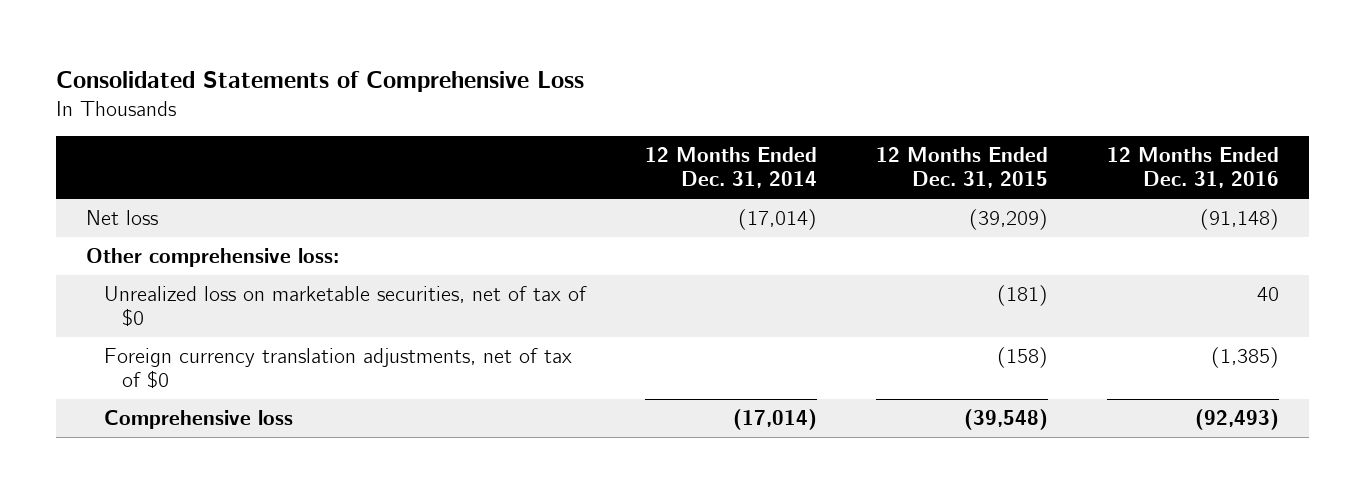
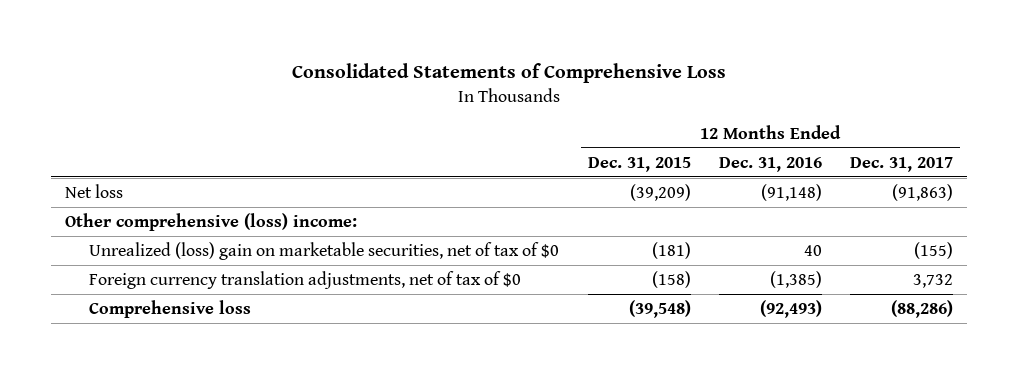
[645,147,818,189] 12 Months Ended Dec. 31, 2014 -> none
none -> [850,156,954,172] Dec. 31, 2017
[85,247,339,267] Other comprehensive loss: -> [65,212,358,231] Other comprehensive (loss) income:
[103,285,587,328] Unrealized loss on marketable securities, net of tax of $0 -> [89,241,560,260] Unrealized (loss) gain on marketable securities, net of tax of $0

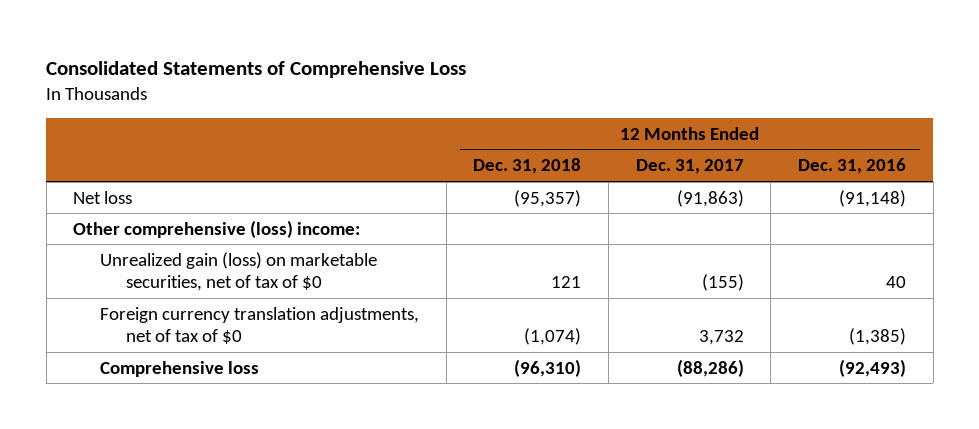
[587,156,691,172] Dec. 31, 2015 -> none
none -> [473,158,582,175] Dec. 31, 2018
[89,241,560,260] Unrealized (loss) gain on marketable securities, net of tax of $0 -> [99,251,377,292] Unrealized gain (loss) on marketable securities, net of tax of $0

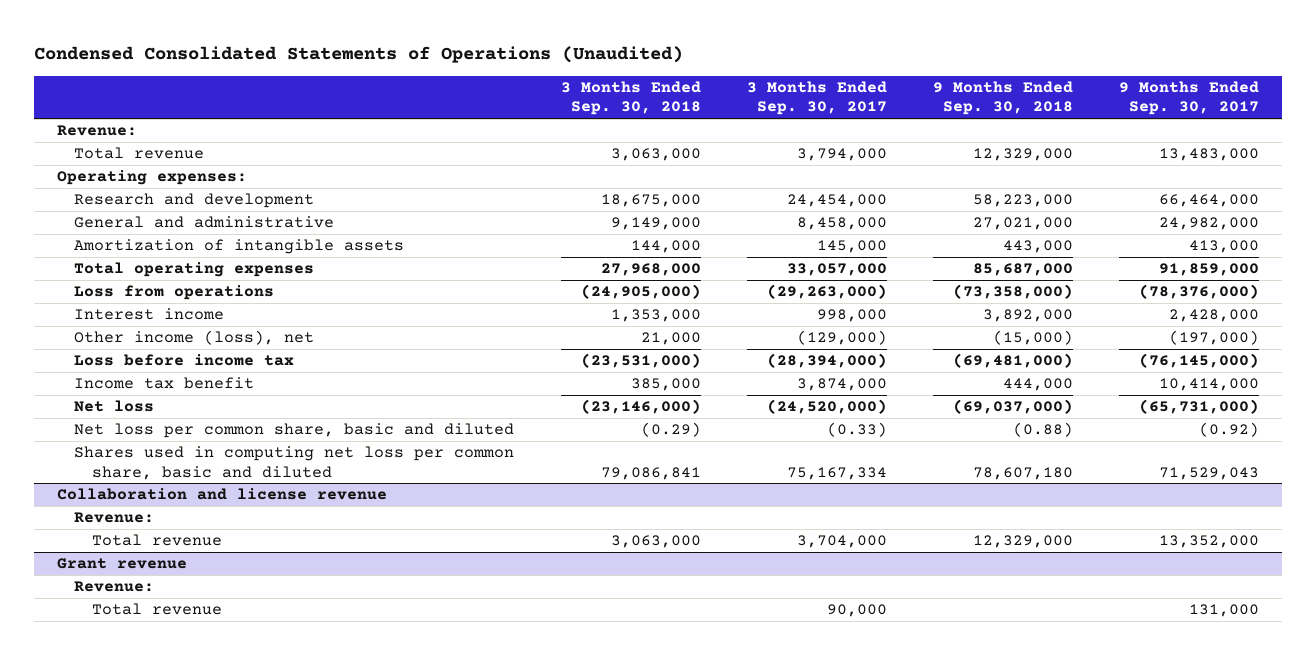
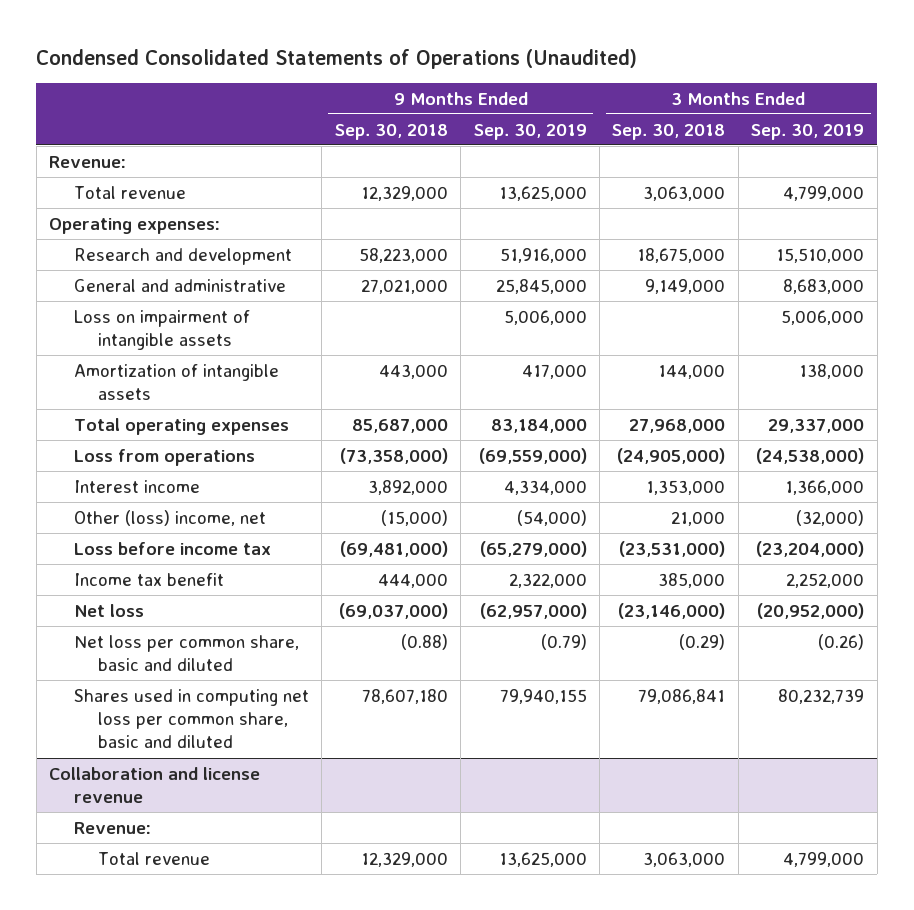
[746,81,887,116] 3 Months Ended Sep. 30, 2017 -> none
[1119,81,1260,116] 9 Months Ended Sep. 30, 2017 -> none
none -> [473,123,587,140] Sep. 30, 2019
none -> [751,123,865,140] Sep. 30, 2019
none -> [73,309,250,350] Loss on impairment of intangible assets
[74,330,315,346] Other income (loss), net -> [73,509,266,526] Other (loss) income, net
[57,558,188,570] Grant revenue -> none
[74,581,155,593] Revenue: -> none
[91,603,222,616] Total revenue -> none

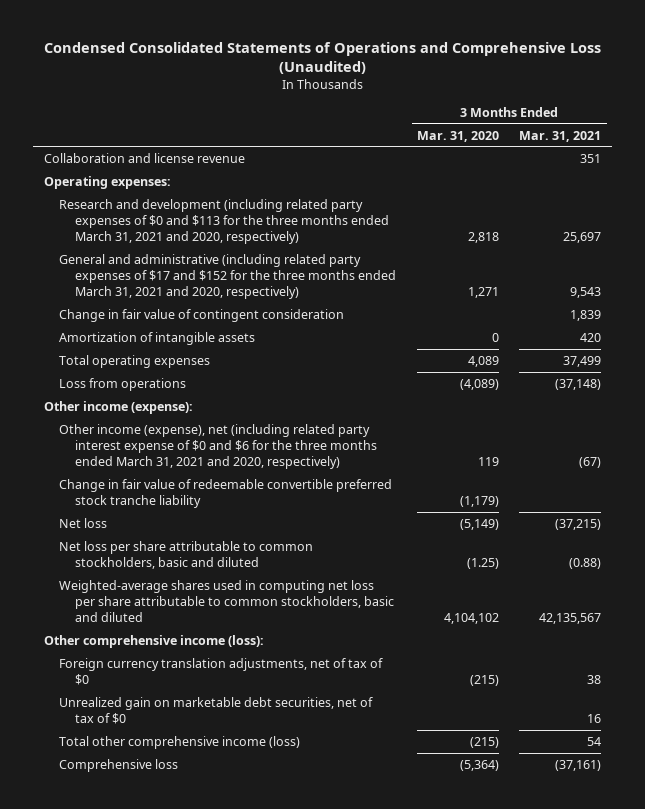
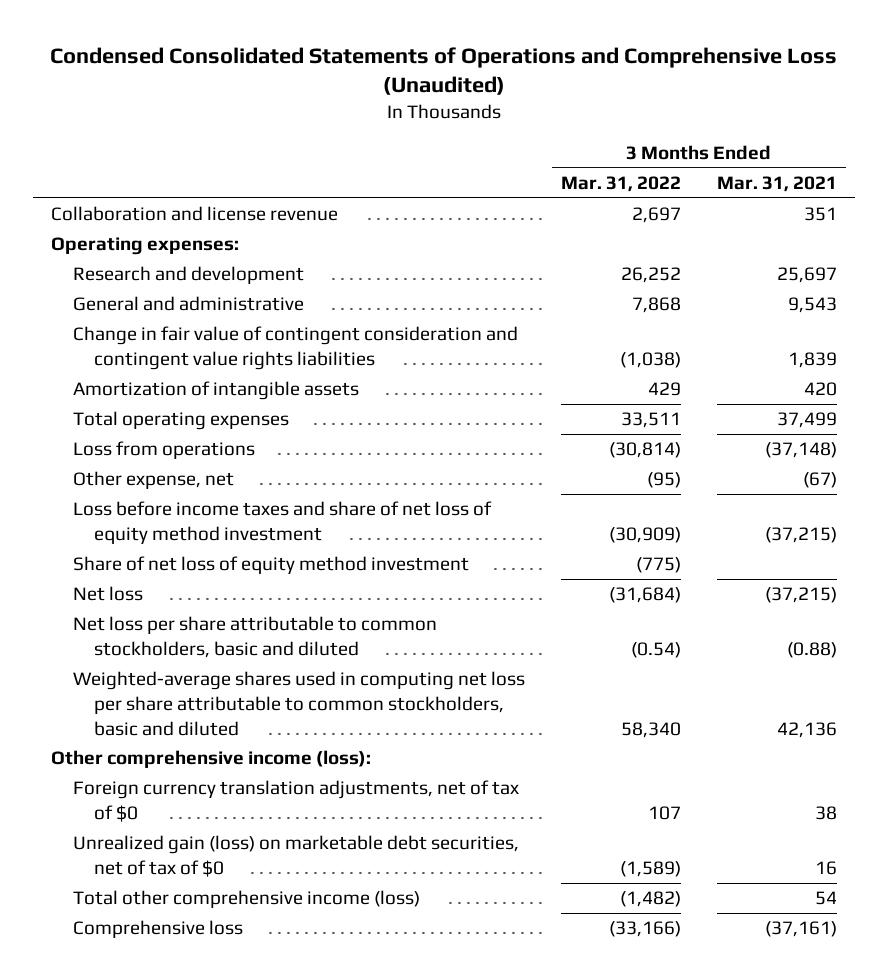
[416,130,499,142] Mar. 31, 2020 -> none
none -> [560,175,681,192] Mar. 31, 2022
[59,198,389,244] Research and development (including related party expenses of $0 and $113 for the three months ended March 31, 2021 and 2020, respectively) -> [72,266,304,285] Research and development
[59,253,396,299] General and administrative (including related party expenses of $17 and $152 for the three months ended March 31, 2021 and 2020, respectively) -> [72,296,304,312] General and administrative
[59,308,345,322] Change in fair value of contingent consideration -> [72,326,518,370] Change in fair value of contingent consideration and contingent value rights liabilities
[43,400,193,414] Other income (expense): -> none
[59,478,393,508] Change in fair value of redeemable convertible preferred stock tranche liability -> none
[59,423,377,469] Other income (expense), net (including related party interest expense of $0 and $6 for the three months ended March 31, 2021 and 2020, respectively) -> [72,471,234,490] Other expense, net
none -> [72,501,492,544] Loss before income taxes and share of net loss of equity method investment
none -> [72,556,469,575] Share of net loss of equity method investment
[539,612,602,624] 42,135,567 -> [776,721,837,738] 42,136
[59,696,374,724] Unrealized gain on marketable debt securities, net of tax of $0 -> [72,835,519,877] Unrealized gain (loss) on marketable debt securities, net of tax of $0

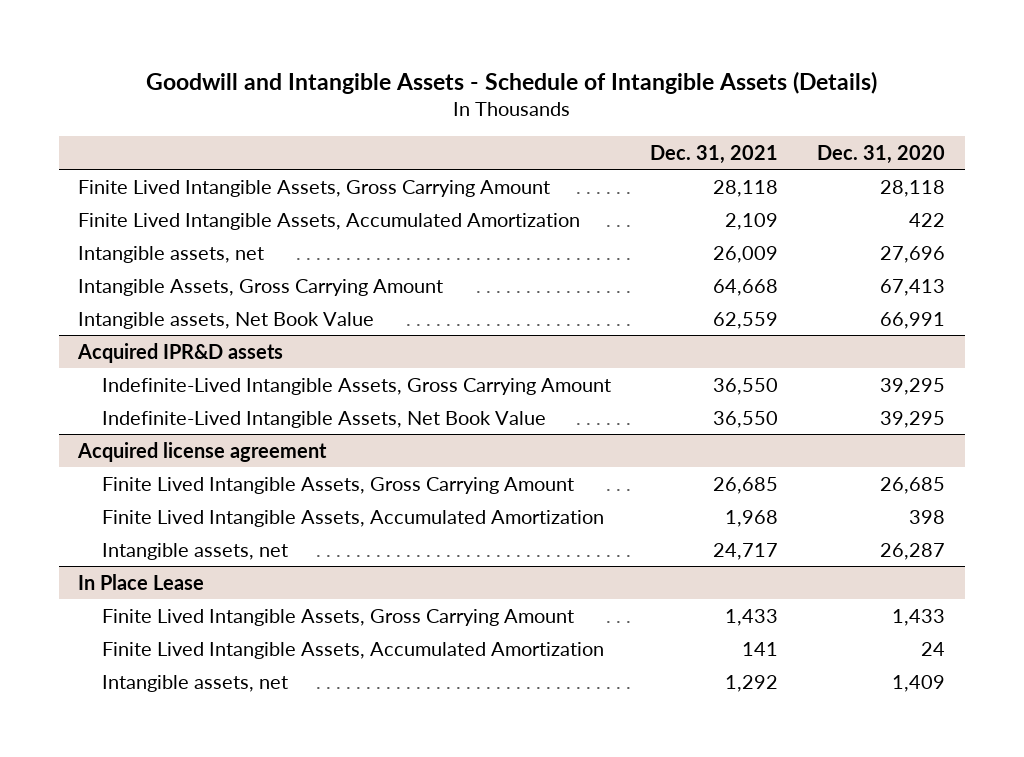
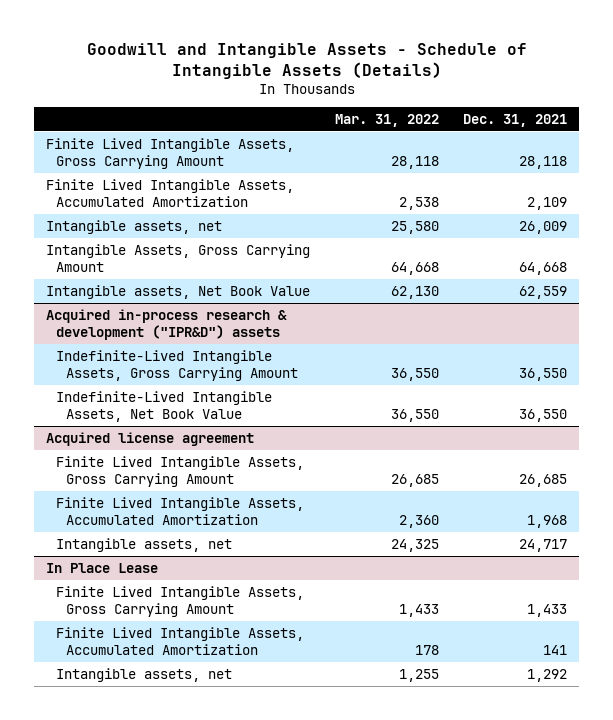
[817,144,946,164] Dec. 31, 2020 -> none
none -> [334,114,439,128] Mar. 31, 2022
[77,342,284,363] Acquired IPR&D assets -> [46,308,288,341] Acquired in-process research & development ("IPR&D") assets

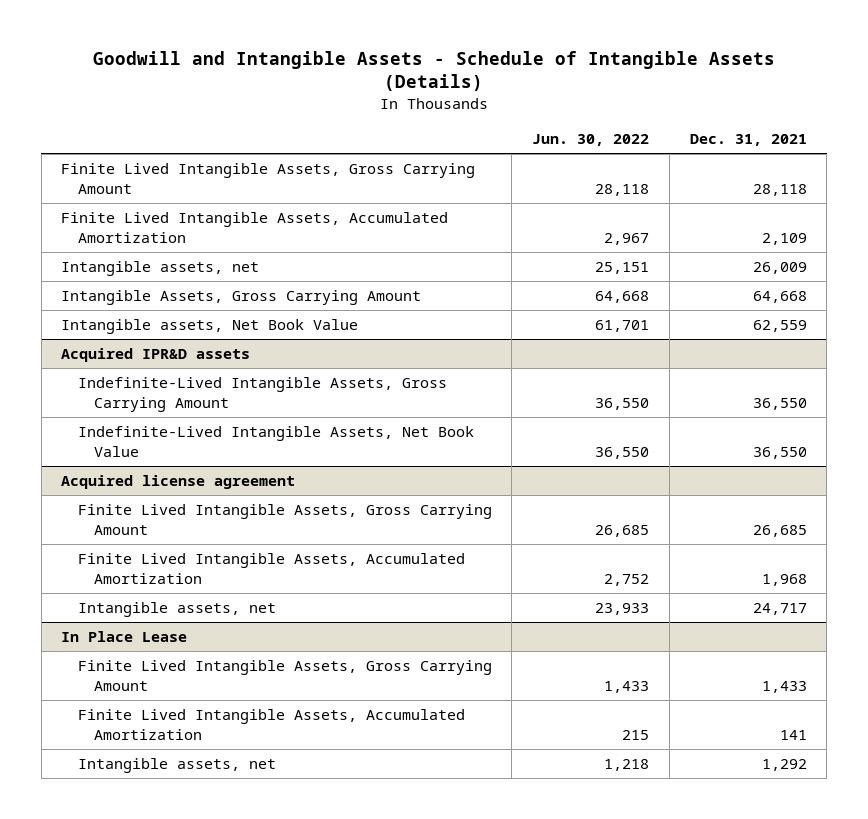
[334,114,439,128] Mar. 31, 2022 -> none
none -> [532,134,650,147] Jun. 30, 2022
[46,308,288,341] Acquired in-process research & development ("IPR&D") assets -> [61,348,251,363] Acquired IPR&D assets

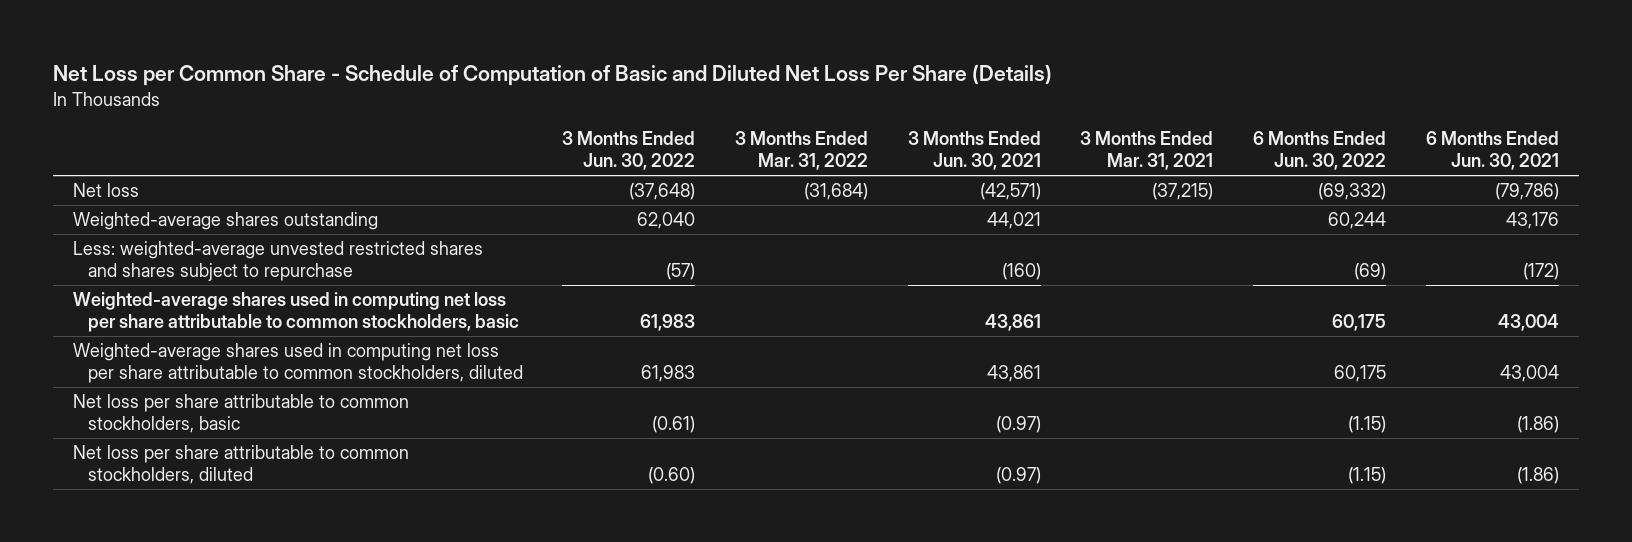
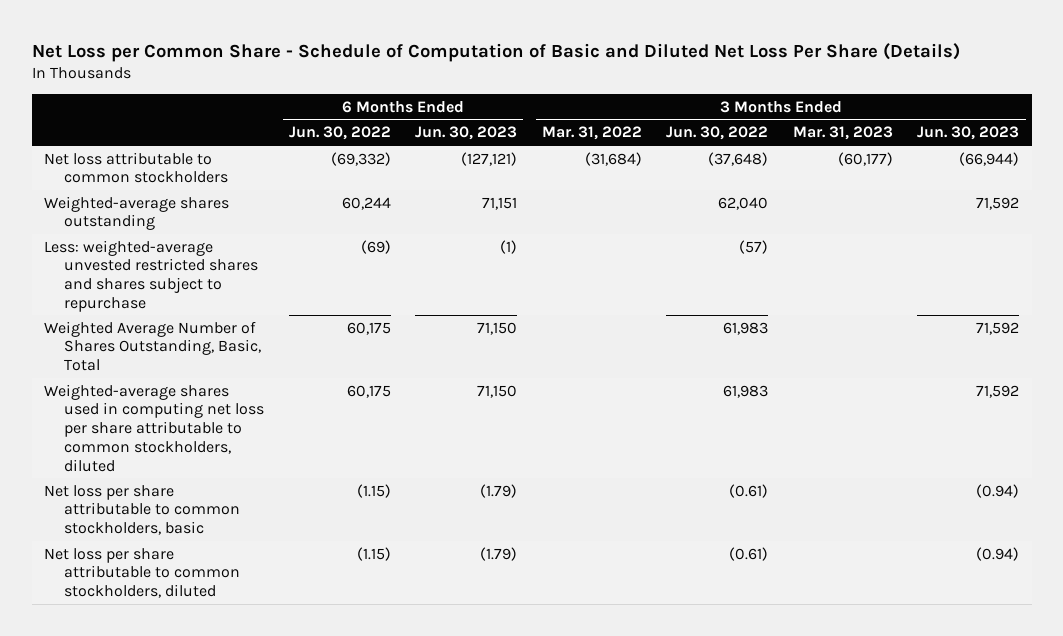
[907,130,1041,171] 3 Months Ended Jun. 30, 2021 -> none
[1080,130,1214,171] 3 Months Ended Mar. 31, 2021 -> none
[1425,130,1559,171] 6 Months Ended Jun. 30, 2021 -> none
none -> [415,126,518,141] Jun. 30, 2023
none -> [792,126,893,141] Mar. 31, 2023
none -> [917,126,1020,141] Jun. 30, 2023
[72,183,139,198] Net loss -> [43,151,229,184] Net loss attributable to common stockholders
[72,292,519,333] Weighted-average shares used in computing net loss per share attributable to common stockholders, basic -> [43,320,262,372] Weighted Average Number of Shares Outstanding, Basic, Total
[648,467,696,485] (0.60) -> [729,546,769,561] (0.61)

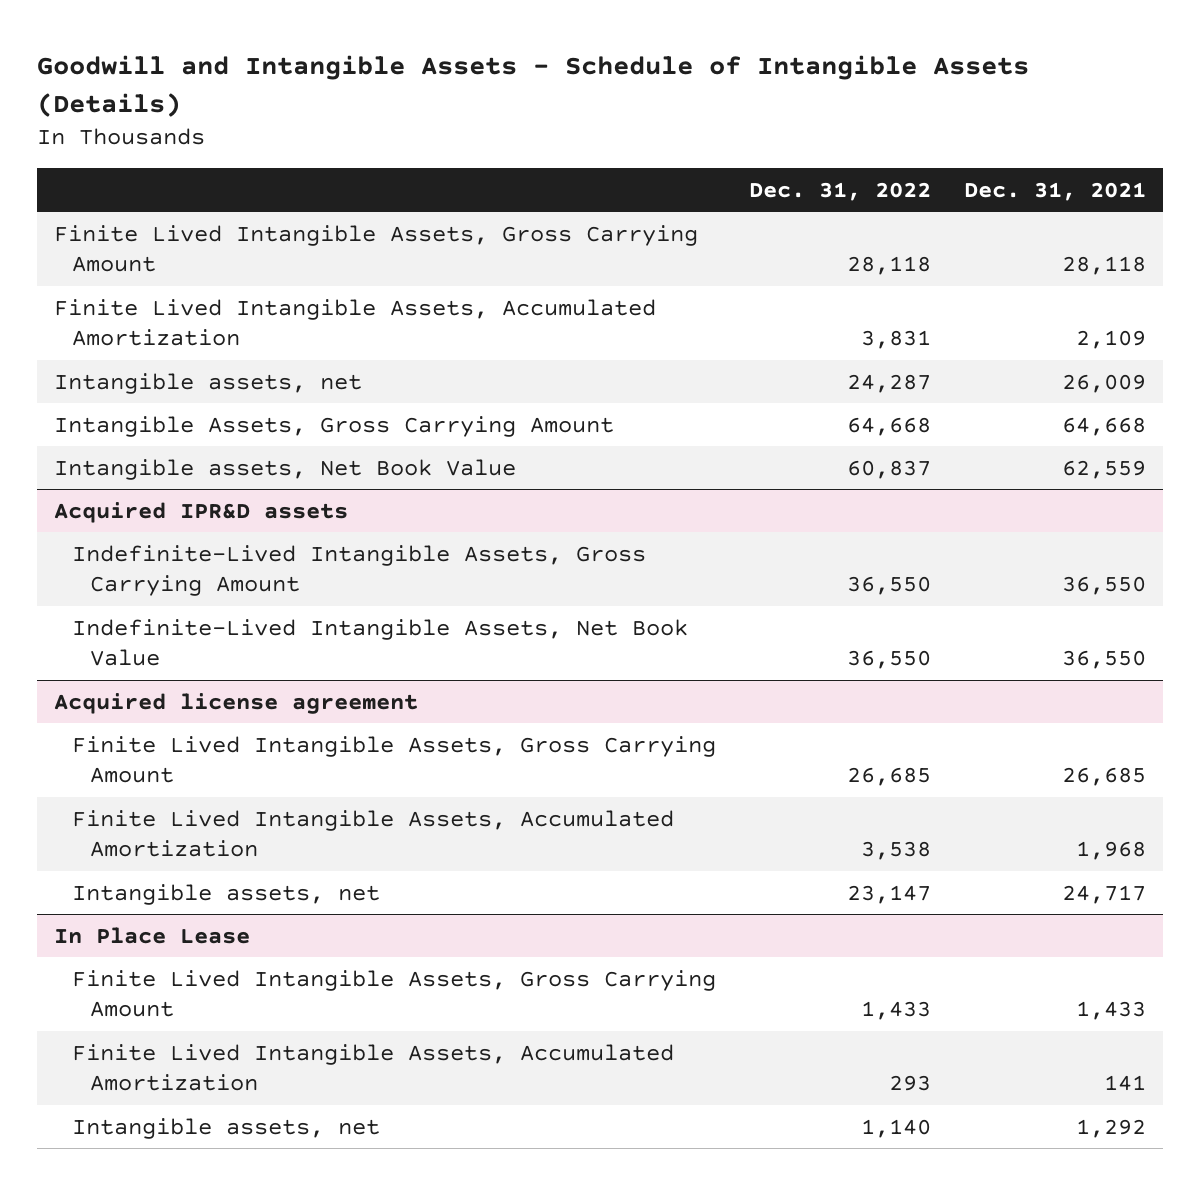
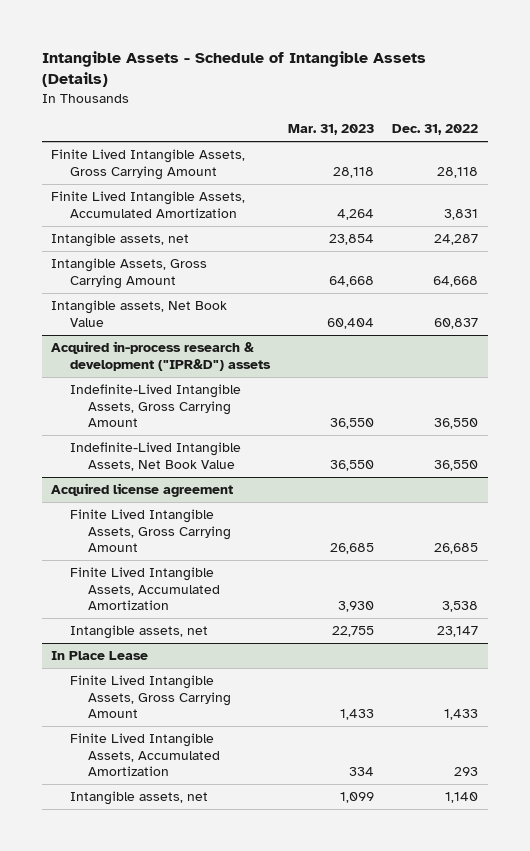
[37,55,1030,117] Goodwill and Intangible Assets - Schedule of Intangible Assets (Details) -> [42,51,427,88] Intangible Assets - Schedule of Intangible Assets (Details)
[964,181,1147,201] Dec. 31, 2021 -> none
none -> [288,124,375,136] Mar. 31, 2023
[53,501,348,523] Acquired IPR&D assets -> [51,341,271,371] Acquired in-process research & development ("IPR&D") assets

